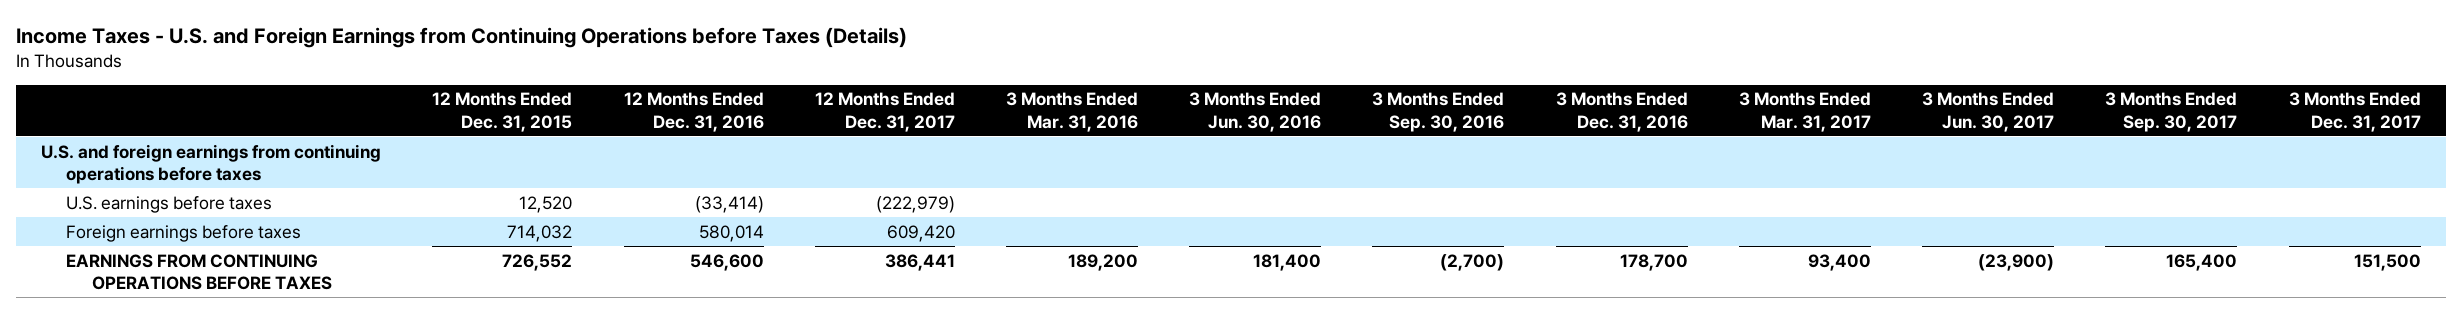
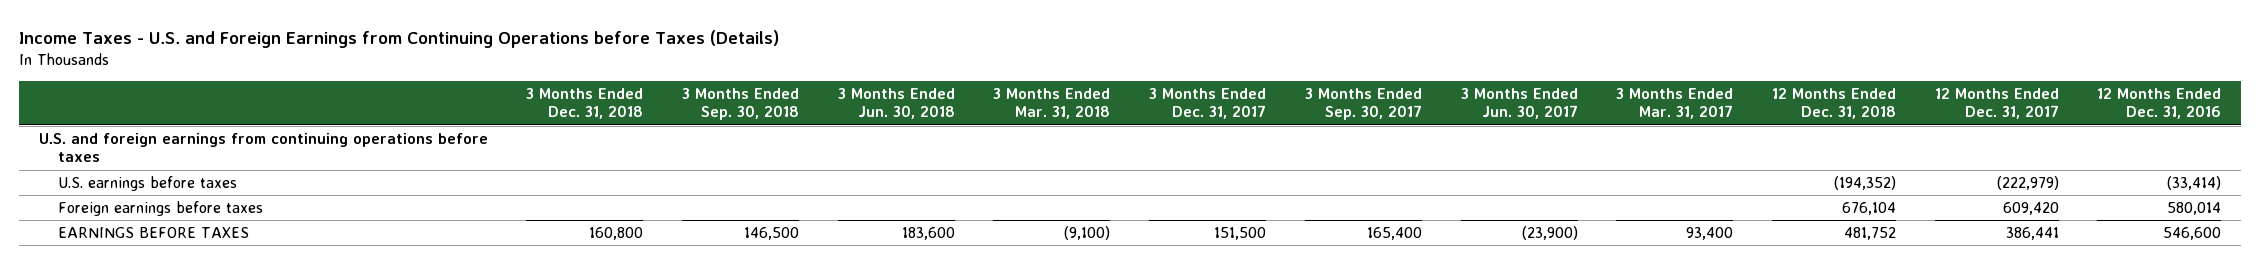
[432,92,573,132] 12 Months Ended Dec. 31, 2015 -> none
[1005,92,1138,132] 3 Months Ended Mar. 31, 2016 -> none
[1189,92,1322,132] 3 Months Ended Jun. 30, 2016 -> none
[1372,92,1505,132] 3 Months Ended Sep. 30, 2016 -> none
[1555,92,1688,132] 3 Months Ended Dec. 31, 2016 -> none
none -> [526,88,644,120] 3 Months Ended Dec. 31, 2018
none -> [682,88,800,121] 3 Months Ended Sep. 30, 2018
none -> [837,88,955,120] 3 Months Ended Jun. 30, 2018
none -> [993,88,1111,120] 3 Months Ended Mar. 31, 2018
none -> [1771,88,1896,120] 12 Months Ended Dec. 31, 2018
[66,253,332,291] EARNINGS FROM CONTINUING OPERATIONS BEFORE TAXES -> [57,227,249,239] EARNINGS BEFORE TAXES

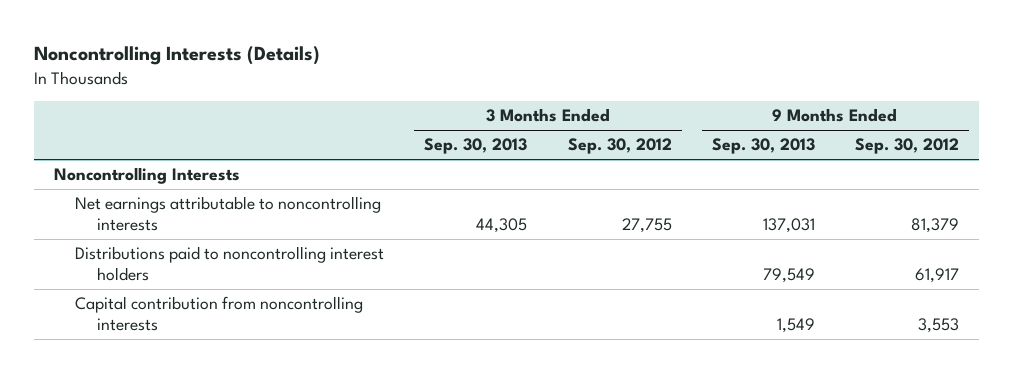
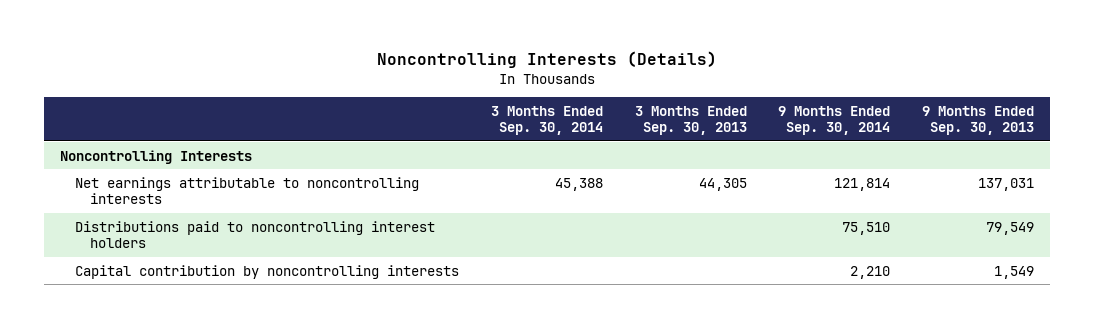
[567,138,672,155] Sep. 30, 2012 -> none
[854,138,959,155] Sep. 30, 2012 -> none
none -> [490,105,603,136] 3 Months Ended Sep. 30, 2014
none -> [778,105,891,136] 9 Months Ended Sep. 30, 2014
[75,296,364,331] Capital contribution from noncontrolling interests -> [75,264,460,279] Capital contribution by noncontrolling interests

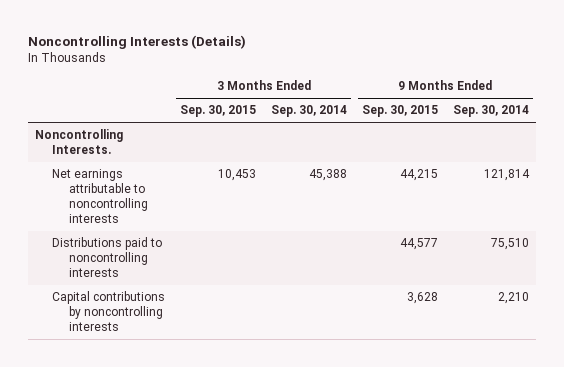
[634,105,747,136] 3 Months Ended Sep. 30, 2013 -> none
[921,105,1034,136] 9 Months Ended Sep. 30, 2013 -> none
none -> [180,105,257,118] Sep. 30, 2015
none -> [361,105,438,118] Sep. 30, 2015
[60,149,253,164] Noncontrolling Interests -> [35,129,124,155] Noncontrolling Interests.
[75,220,436,249] Distributions paid to noncontrolling interest holders -> [52,237,163,278] Distributions paid to noncontrolling interests
[75,264,460,279] Capital contribution by noncontrolling interests -> [52,291,166,332] Capital contributions by noncontrolling interests

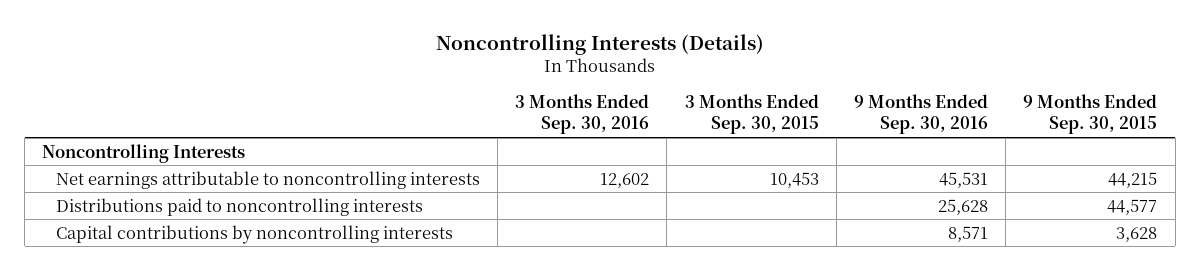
[270,105,347,118] Sep. 30, 2014 -> none
[452,105,529,118] Sep. 30, 2014 -> none
none -> [515,94,650,135] 3 Months Ended Sep. 30, 2016
none -> [853,94,988,135] 9 Months Ended Sep. 30, 2016
[35,129,124,155] Noncontrolling Interests. -> [42,143,246,163] Noncontrolling Interests

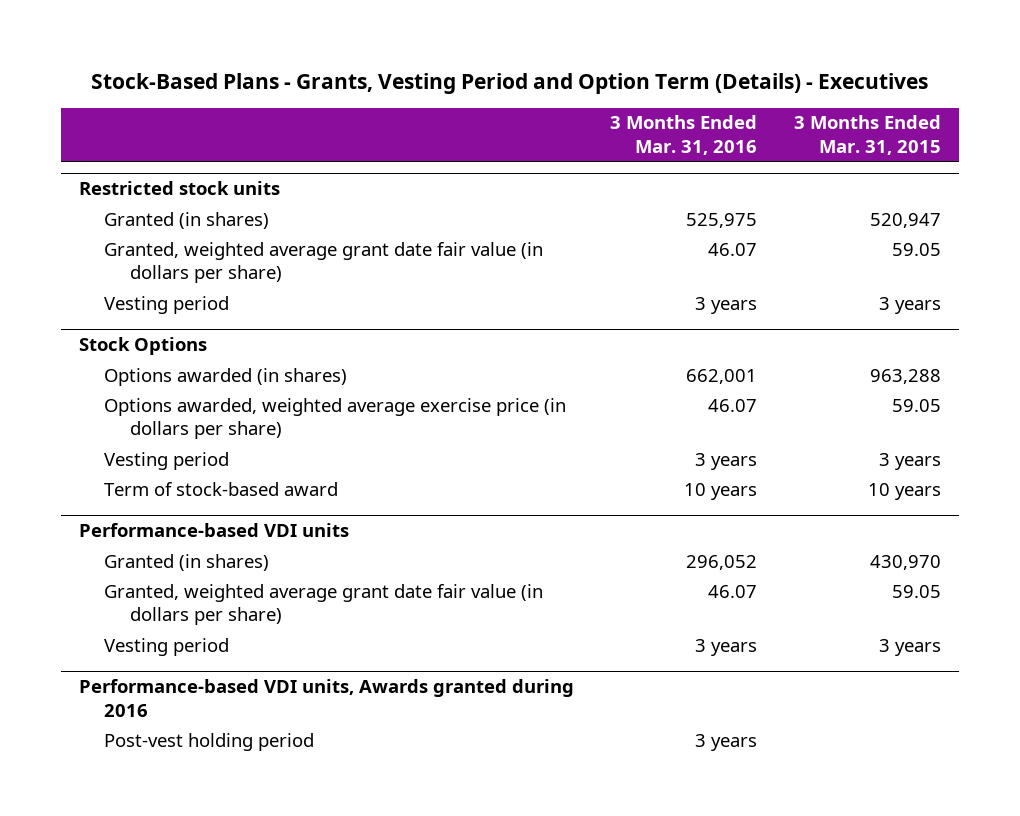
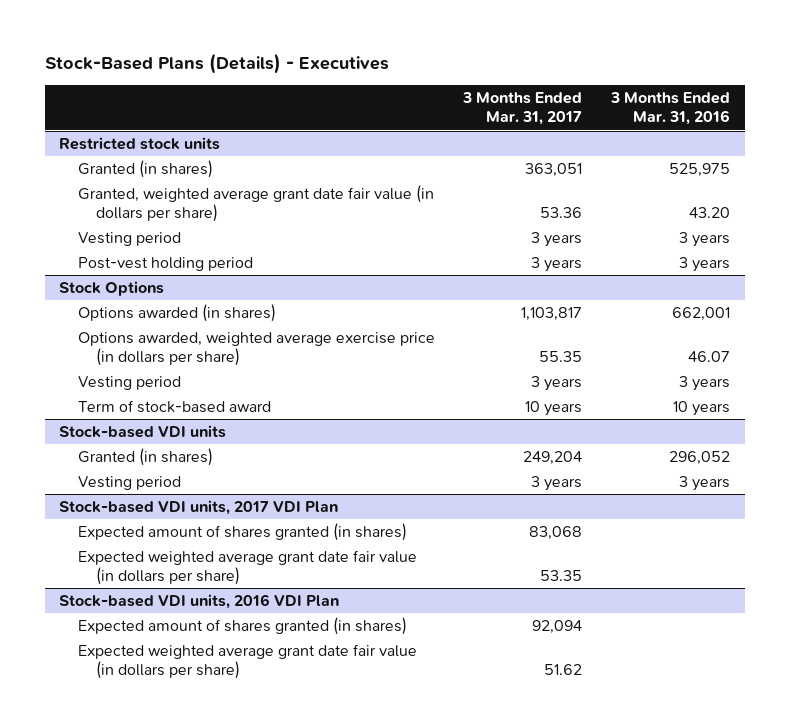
[90,73,928,95] Stock-Based Plans - Grants, Vesting Period and Option Term (Details) - Executives -> [44,53,389,75] Stock-Based Plans (Details) - Executives
[793,115,941,155] 3 Months Ended Mar. 31, 2015 -> none
none -> [462,92,583,126] 3 Months Ended Mar. 31, 2017
[708,242,758,256] 46.07 -> [689,207,731,219] 43.20
none -> [77,257,253,272] Post-vest holding period
[78,523,349,538] Performance-based VDI units -> [59,425,227,439] Stock-based VDI units
[104,583,544,625] Granted, weighted average grant date fair value (in dollars per share) -> none
[78,679,574,717] Performance-based VDI units, Awards granted during 2016 -> none
[104,732,315,751] Post-vest holding period -> none
none -> [59,500,339,516] Stock-based VDI units, 2017 VDI Plan
none -> [77,523,407,542] Expected amount of shares granted (in shares)
none -> [77,550,417,586] Expected weighted average grant date fair value (in dollars per share)
none -> [59,594,340,610] Stock-based VDI units, 2016 VDI Plan
none -> [77,617,407,636] Expected amount of shares granted (in shares)
none -> [77,644,417,680] Expected weighted average grant date fair value (in dollars per share)

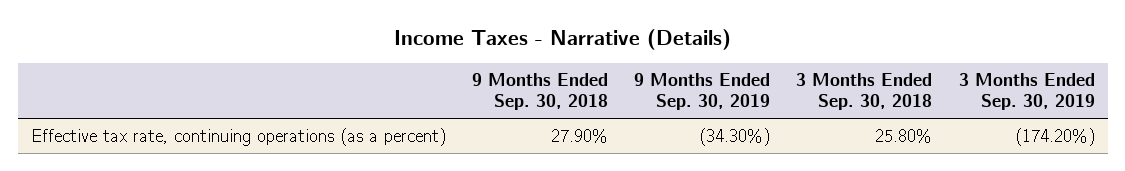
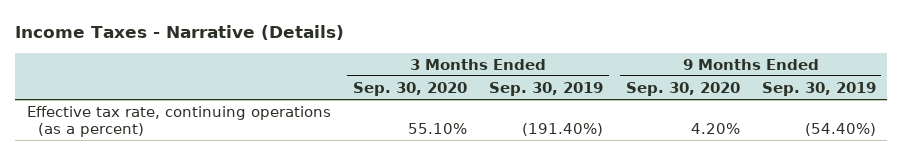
[472,73,609,111] 9 Months Ended Sep. 30, 2018 -> none
[796,73,933,111] 3 Months Ended Sep. 30, 2018 -> none
none -> [352,81,467,96] Sep. 30, 2020
none -> [625,81,740,96] Sep. 30, 2020
[699,128,771,147] (34.30%) -> [804,122,876,136] (54.40%)
[1014,128,1095,147] (174.20%) -> [522,122,604,136] (191.40%)

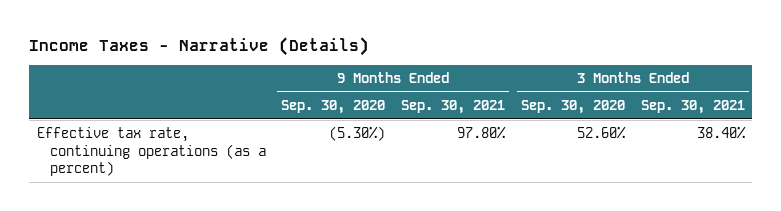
[489,81,604,96] Sep. 30, 2019 -> none
[761,81,876,96] Sep. 30, 2019 -> none
none -> [401,100,506,115] Sep. 30, 2021
none -> [640,100,745,115] Sep. 30, 2021
[407,122,467,134] 55.10% -> [576,126,626,140] 52.60%
[690,122,740,134] 4.20% -> [329,126,386,142] (5.30%)

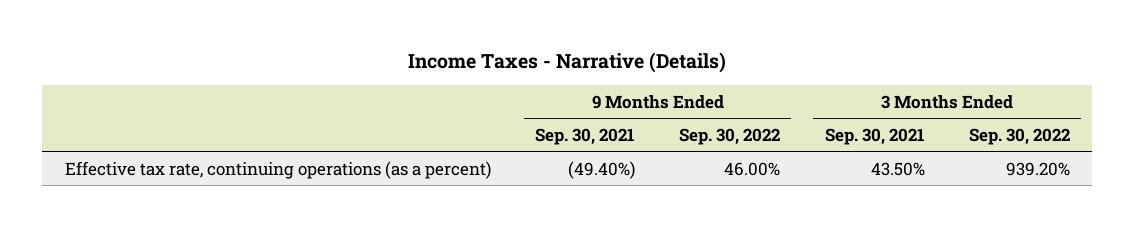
[281,100,386,115] Sep. 30, 2020 -> none
[520,100,625,115] Sep. 30, 2020 -> none
none -> [679,127,781,145] Sep. 30, 2022
none -> [968,127,1070,145] Sep. 30, 2022
[457,126,507,140] 97.80% -> [567,160,635,179] (49.40%)
[696,126,746,140] 38.40% -> [870,161,925,176] 43.50%

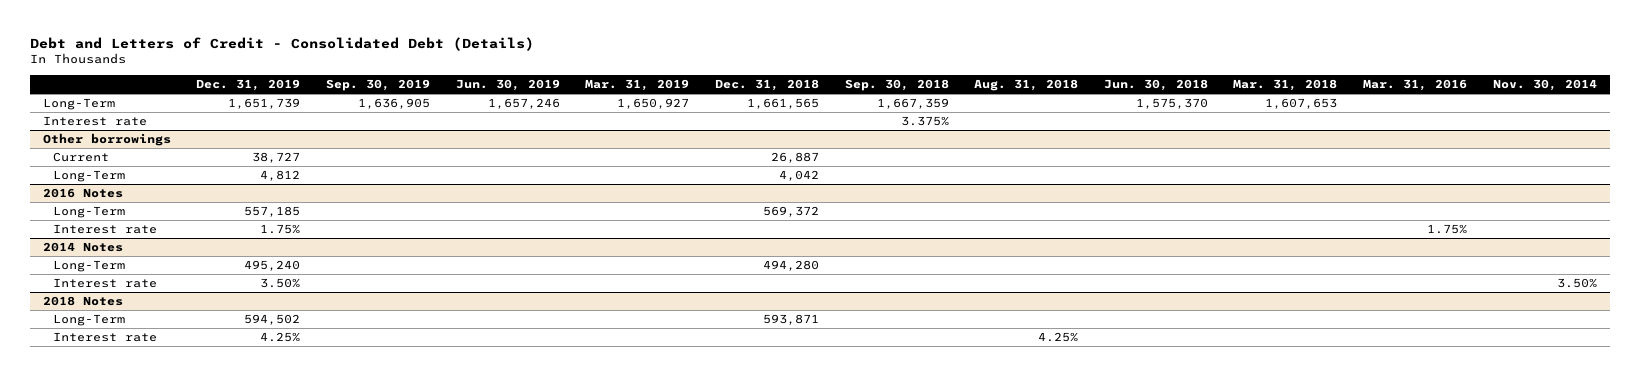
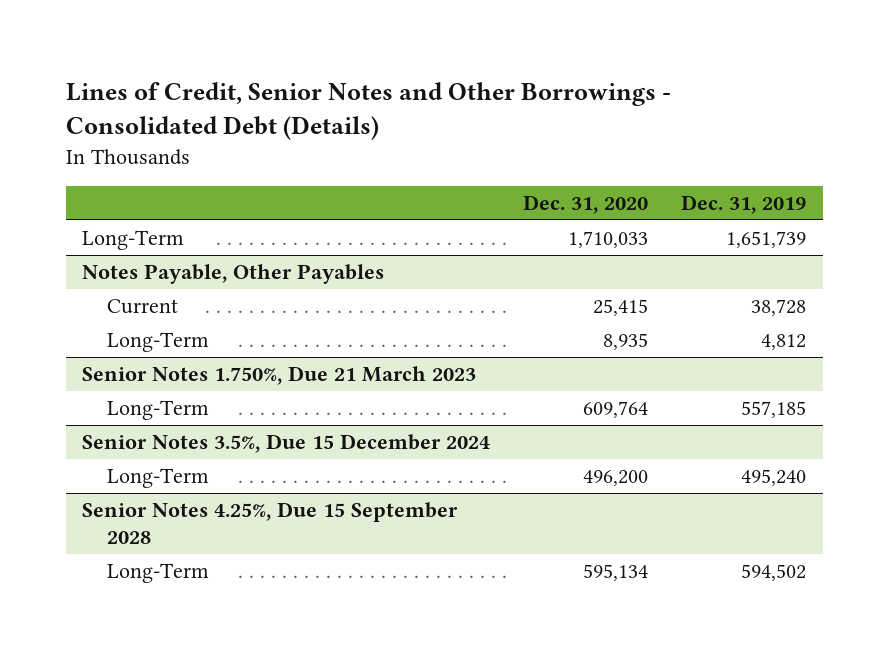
[30,36,535,51] Debt and Letters of Credit - Consolidated Debt (Details) -> [65,82,671,141] Lines of Credit, Senior Notes and Other Borrowings - Consolidated Debt (Details)
[326,79,431,92] Sep. 30, 2019 -> none
[455,79,560,92] Jun. 30, 2019 -> none
[585,79,690,92] Mar. 31, 2019 -> none
[714,79,819,92] Dec. 31, 2018 -> none
[844,79,949,92] Sep. 30, 2018 -> none
[974,79,1079,92] Aug. 31, 2018 -> none
[1103,79,1208,92] Jun. 30, 2018 -> none
[1233,79,1338,92] Mar. 31, 2018 -> none
[1363,79,1468,92] Mar. 31, 2016 -> none
[1492,79,1597,92] Nov. 30, 2014 -> none
none -> [523,195,649,215] Dec. 31, 2020
[42,116,147,127] Interest rate -> none
[42,133,171,147] Other borrowings -> [82,263,385,284] Notes Payable, Other Payables
[252,152,301,164] 38,727 -> [751,298,807,316] 38,728
[42,188,123,199] 2016 Notes -> [82,365,477,385] Senior Notes 1.750%, Due 21 March 2023
[53,224,158,235] Interest rate -> none
[42,242,123,253] 2014 Notes -> [82,433,491,453] Senior Notes 3.5%, Due 15 December 2024
[53,278,158,289] Interest rate -> none
[42,296,123,307] 2018 Notes -> [82,501,459,545] Senior Notes 4.25%, Due 15 September 2028
[53,332,158,343] Interest rate -> none

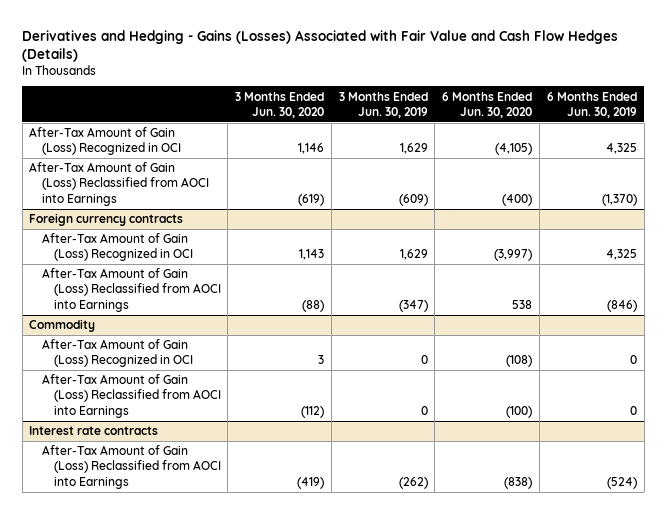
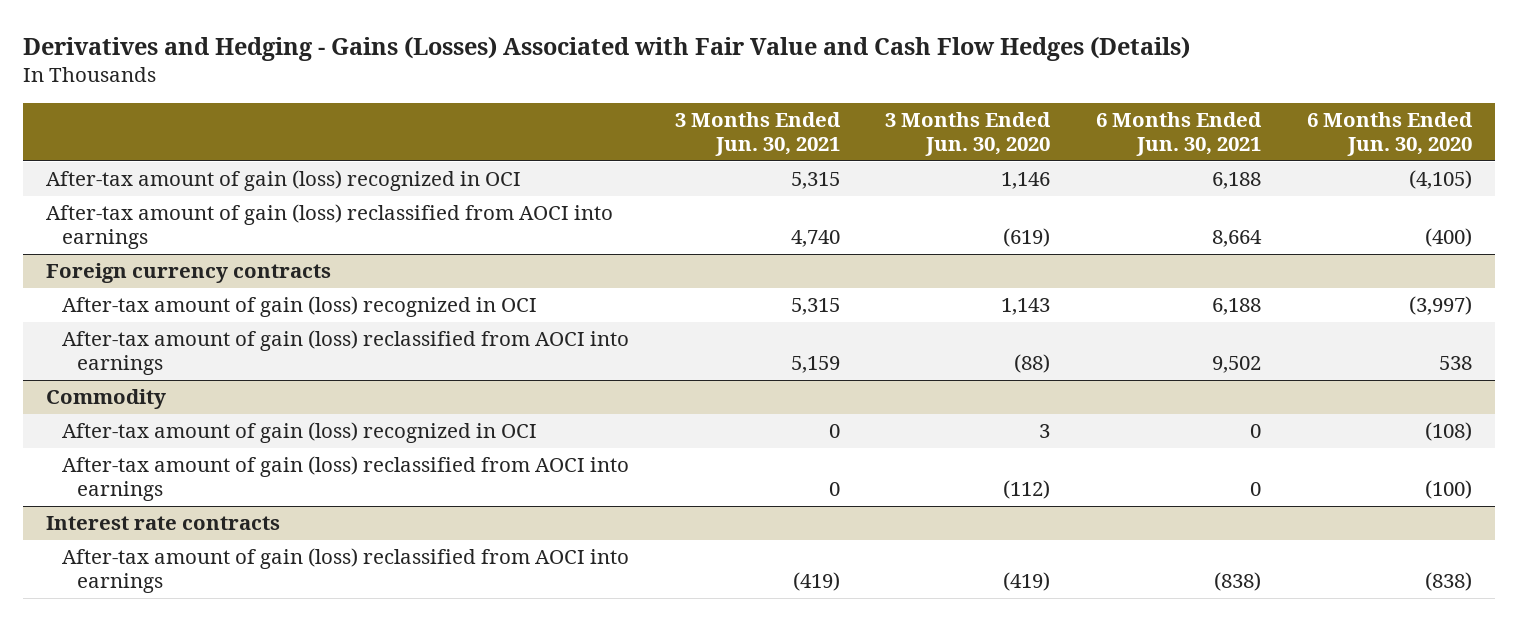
[338,91,428,118] 3 Months Ended Jun. 30, 2019 -> none
[546,91,637,118] 6 Months Ended Jun. 30, 2019 -> none
none -> [674,112,841,156] 3 Months Ended Jun. 30, 2021
none -> [1096,112,1263,156] 6 Months Ended Jun. 30, 2021
[29,127,181,156] After-Tax Amount of Gain (Loss) Recognized in OCI -> [45,170,521,192] After-tax amount of gain (loss) recognized in OCI
[29,162,209,206] After-Tax Amount of Gain (Loss) Reclassified from AOCI into Earnings -> [45,204,613,250] After-tax amount of gain (loss) reclassified from AOCI into earnings
[41,233,193,262] After-Tax Amount of Gain (Loss) Recognized in OCI -> [61,296,537,318] After-tax amount of gain (loss) recognized in OCI
[41,268,221,312] After-Tax Amount of Gain (Loss) Reclassified from AOCI into Earnings -> [61,330,629,376] After-tax amount of gain (loss) reclassified from AOCI into earnings
[41,339,193,368] After-Tax Amount of Gain (Loss) Recognized in OCI -> [61,422,537,444] After-tax amount of gain (loss) recognized in OCI
[41,374,221,418] After-Tax Amount of Gain (Loss) Reclassified from AOCI into Earnings -> [61,456,629,502] After-tax amount of gain (loss) reclassified from AOCI into earnings
[41,445,221,489] After-Tax Amount of Gain (Loss) Reclassified from AOCI into Earnings -> [61,548,629,594] After-tax amount of gain (loss) reclassified from AOCI into earnings

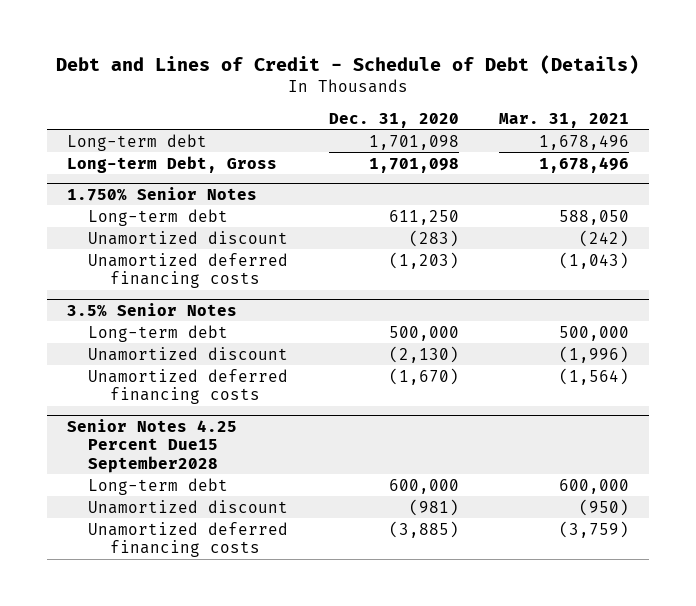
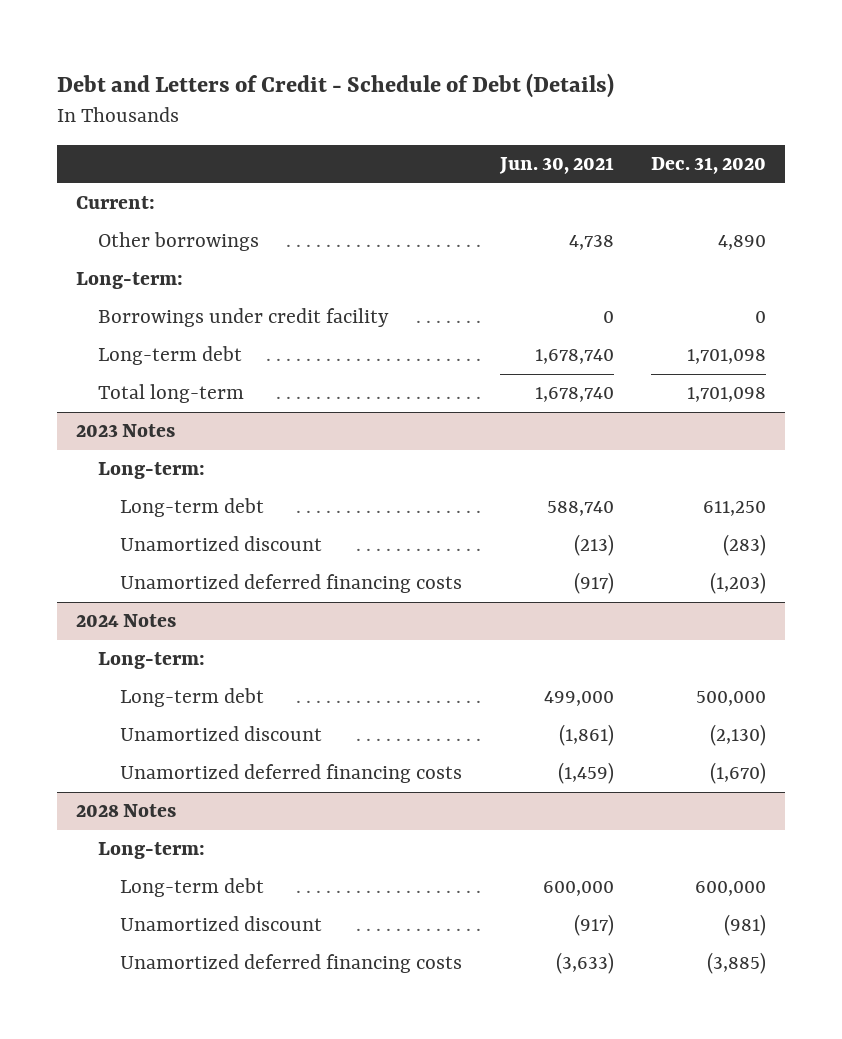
[55,54,639,74] Debt and Lines of Credit - Schedule of Debt (Details) -> [56,72,614,98] Debt and Letters of Credit - Schedule of Debt (Details)
[498,112,629,128] Mar. 31, 2021 -> none
none -> [498,157,614,175] Jun. 30, 2021
none -> [75,196,155,210] Current:
none -> [97,232,259,252] Other borrowings
none -> [75,272,183,290] Long-term:
none -> [97,308,389,328] Borrowings under credit facility
[66,155,277,173] Long-term Debt, Gross -> [97,384,244,404] Total long-term
[66,186,257,201] 1.750% Senior Notes -> [75,424,175,438] 2023 Notes
none -> [97,462,205,480] Long-term:
[66,302,237,317] 3.5% Senior Notes -> [75,614,176,628] 2024 Notes
none -> [97,652,205,670] Long-term:
[66,418,237,473] Senior Notes 4.25 Percent Due15 September2028 -> [75,804,176,818] 2028 Notes
none -> [97,842,205,860] Long-term:

